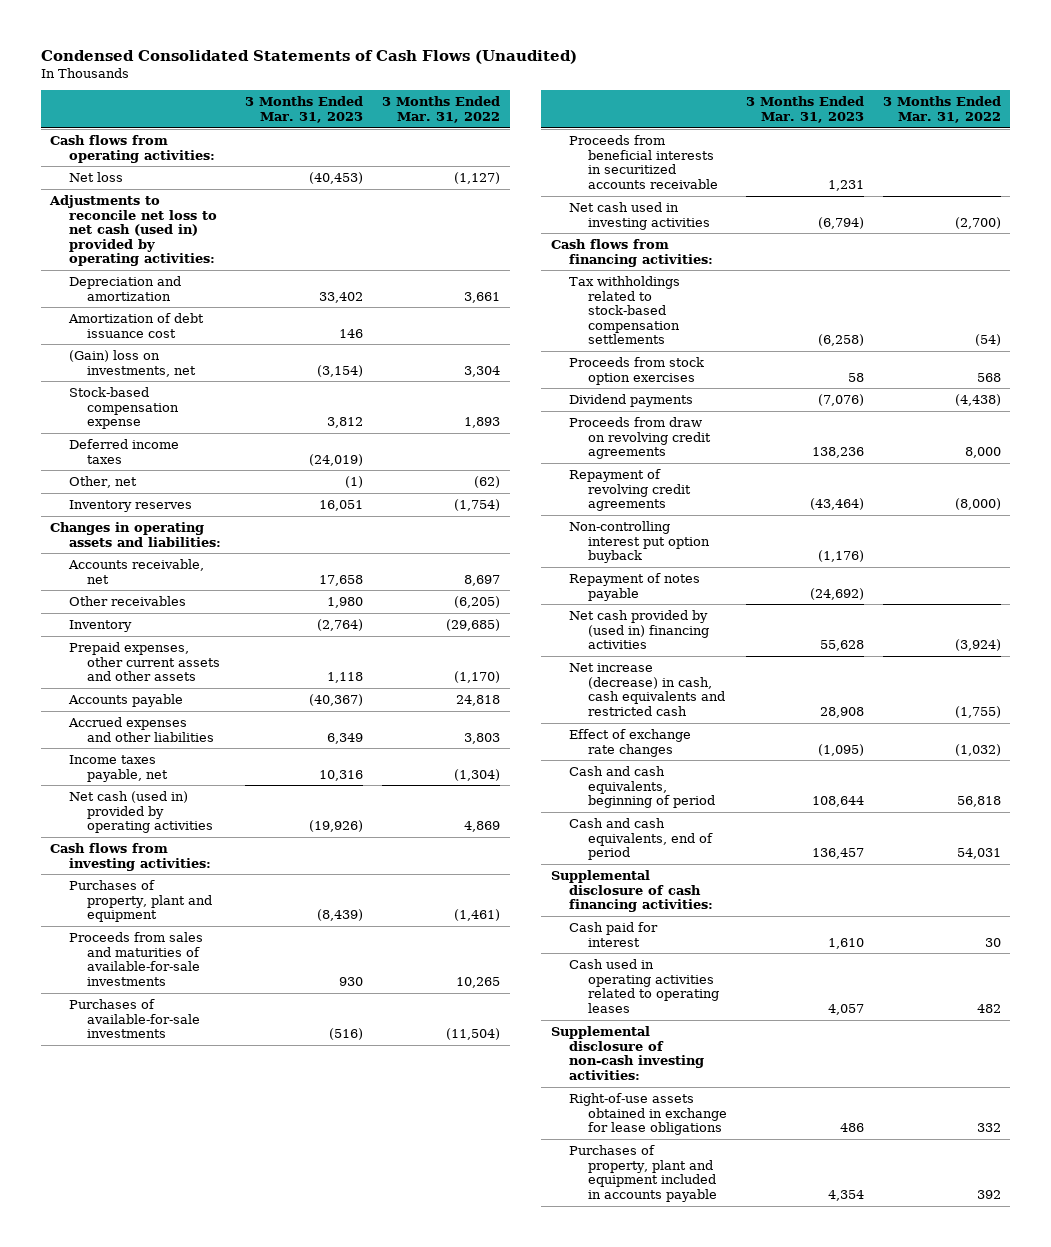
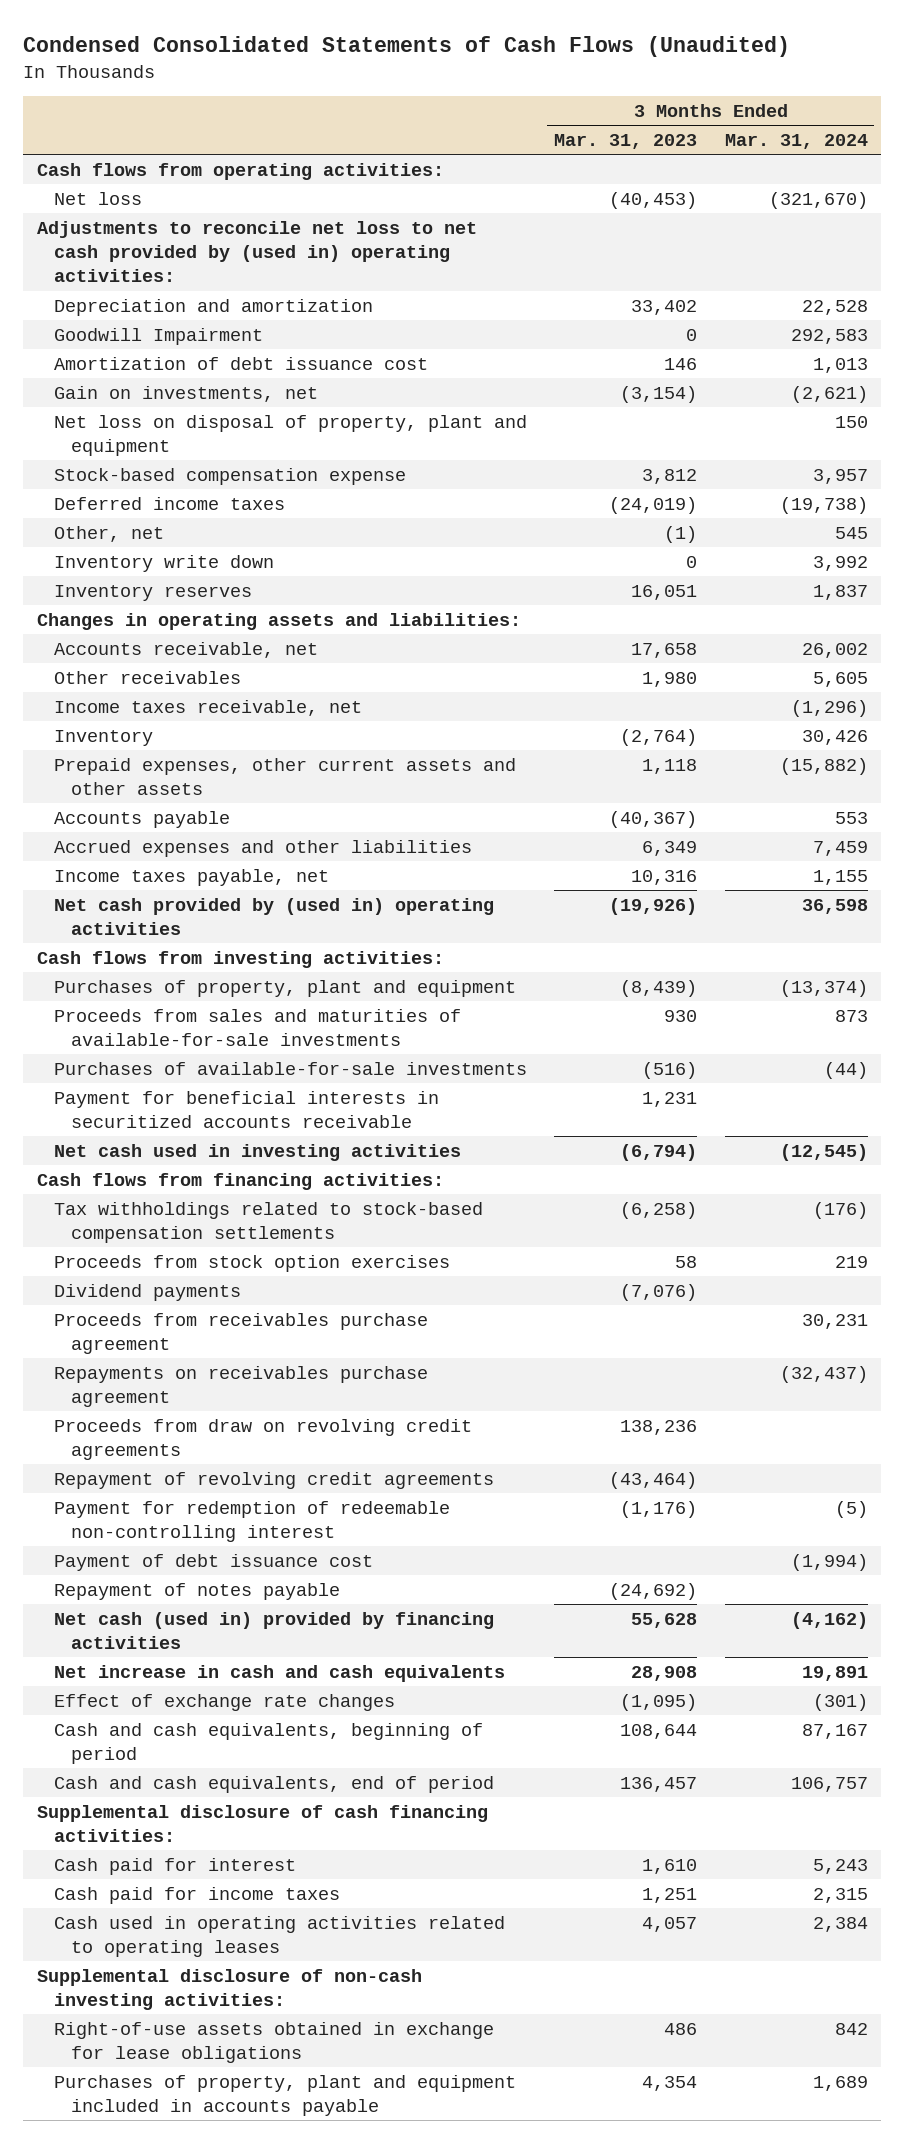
[382,96,501,123] 3 Months Ended Mar. 31, 2022 -> none
none -> [724,134,868,150] Mar. 31, 2024
[49,195,217,267] Adjustments to reconcile net loss to net cash (used in) provided by operating activities: -> [36,220,477,283] Adjustments to reconcile net loss to net cash provided by (used in) operating activities:
none -> [53,327,263,345] Goodwill Impairment
[68,350,197,377] (Gain) loss on investments, net -> [53,385,318,402] Gain on investments, net
none -> [53,414,527,456] Net loss on disposal of property, plant and equipment
none -> [53,554,274,572] Inventory write down
none -> [53,699,362,716] Income taxes receivable, net
[68,791,214,834] Net cash (used in) provided by operating activities -> [53,897,494,935] Net cash provided by (used in) operating activities
[569,135,718,189] Proceeds from beneficial interests in securitized accounts receivable -> [53,1090,439,1128] Payment for beneficial interests in securitized accounts receivable
none -> [53,1312,428,1354] Proceeds from receivables purchase agreement
none -> [53,1365,428,1407] Repayments on receivables purchase agreement
[569,521,710,564] Non-controlling interest put option buyback -> [53,1500,450,1542] Payment for redemption of redeemable non-controlling interest
none -> [53,1553,373,1571] Payment of debt issuance cost
[569,610,709,650] Net cash provided by (used in) financing activities -> [53,1611,494,1649] Net cash (used in) provided by financing activities
[569,663,725,716] Net increase (decrease) in cash, cash equivalents and restricted cash -> [53,1664,505,1682] Net increase in cash and cash equivalents
none -> [53,1886,340,1904] Cash paid for income taxes

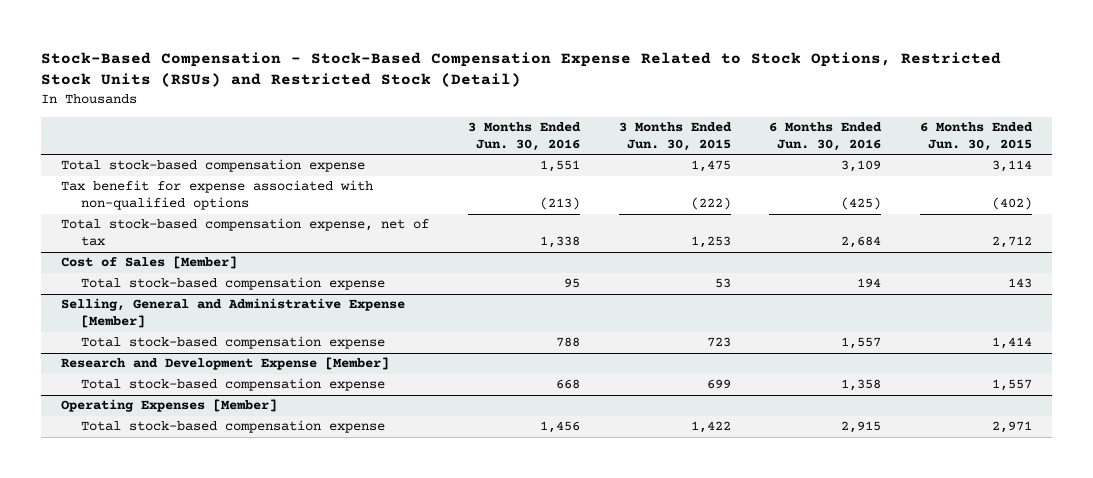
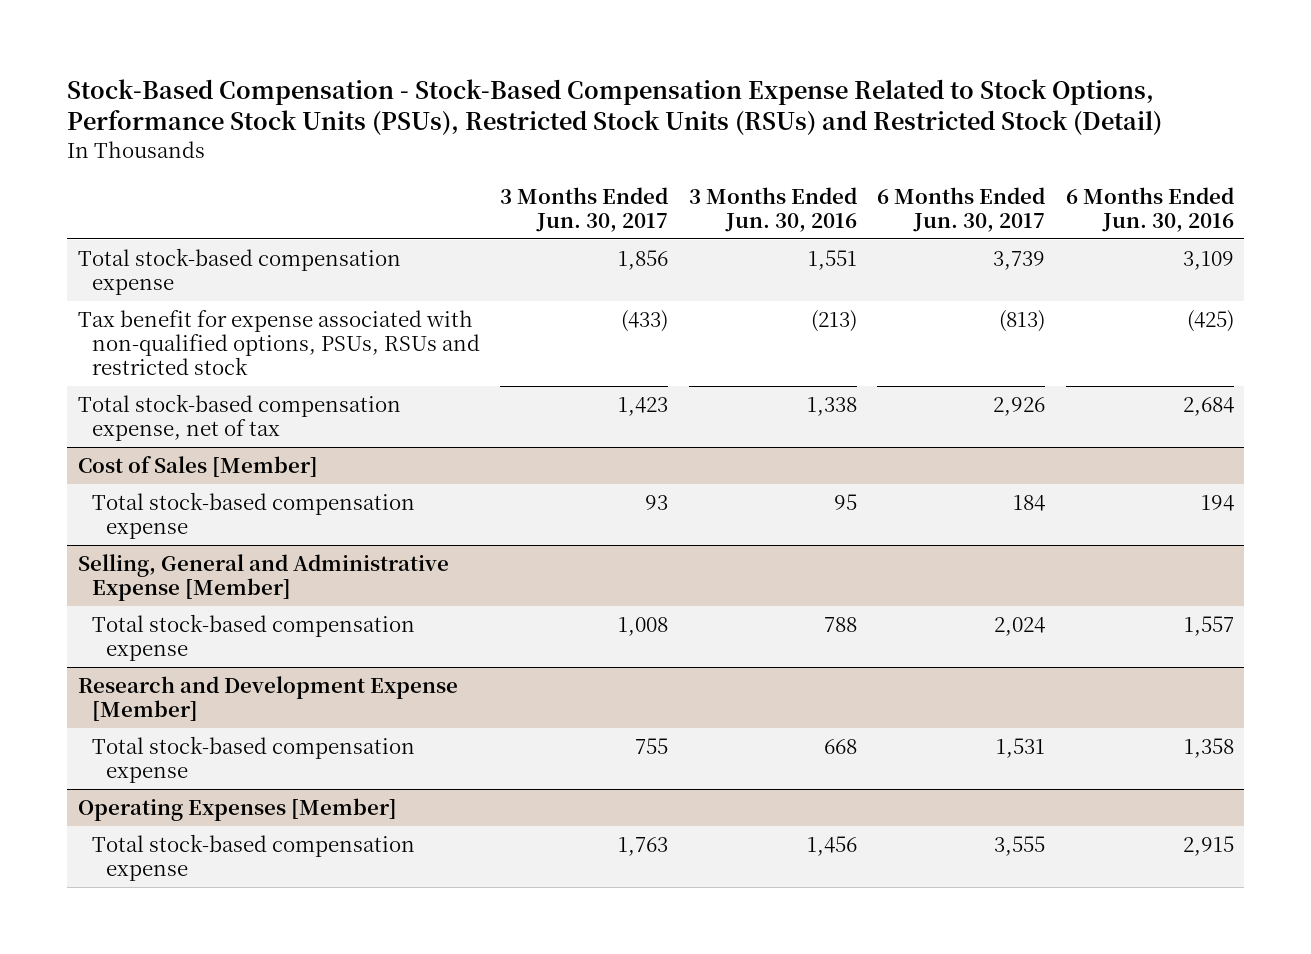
[41,51,1002,88] Stock-Based Compensation - Stock-Based Compensation Expense Related to Stock Options, Restricted Stock Units (RSUs) and Restricted Stock (Detail) -> [67,78,1163,136] Stock-Based Compensation - Stock-Based Compensation Expense Related to Stock Options, Performance Stock Units (PSUs), Restricted Stock Units (RSUs) and Restricted Stock (Detail)
[618,122,732,151] 3 Months Ended Jun. 30, 2015 -> none
[920,122,1034,151] 6 Months Ended Jun. 30, 2015 -> none
none -> [500,186,669,232] 3 Months Ended Jun. 30, 2017
none -> [877,186,1046,232] 6 Months Ended Jun. 30, 2017
[60,180,373,211] Tax benefit for expense associated with non-qualified options -> [77,309,481,375] Tax benefit for expense associated with non-qualified options, PSUs, RSUs and restricted stock

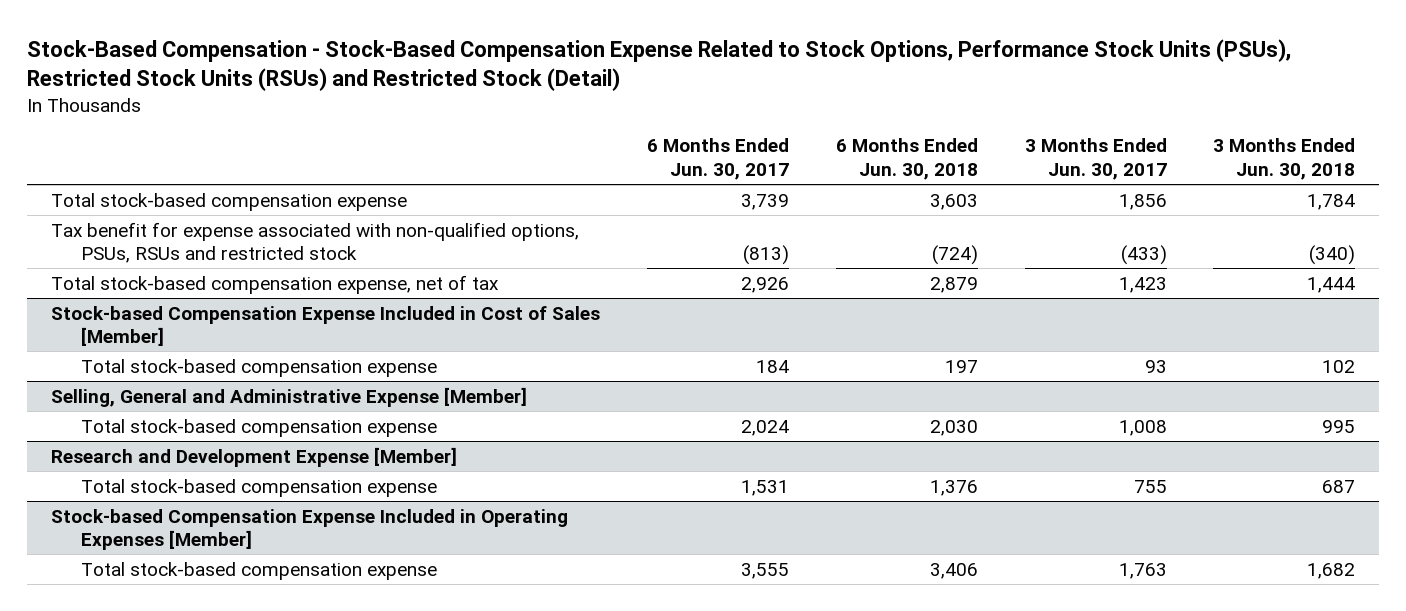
[688,186,857,232] 3 Months Ended Jun. 30, 2016 -> none
[1065,186,1234,232] 6 Months Ended Jun. 30, 2016 -> none
none -> [835,138,978,180] 6 Months Ended Jun. 30, 2018
none -> [1213,138,1356,180] 3 Months Ended Jun. 30, 2018
[77,455,318,477] Cost of Sales [Member] -> [50,305,600,347] Stock-based Compensation Expense Included in Cost of Sales [Member]
[77,797,397,821] Operating Expenses [Member] -> [50,508,568,551] Stock-based Compensation Expense Included in Operating Expenses [Member]

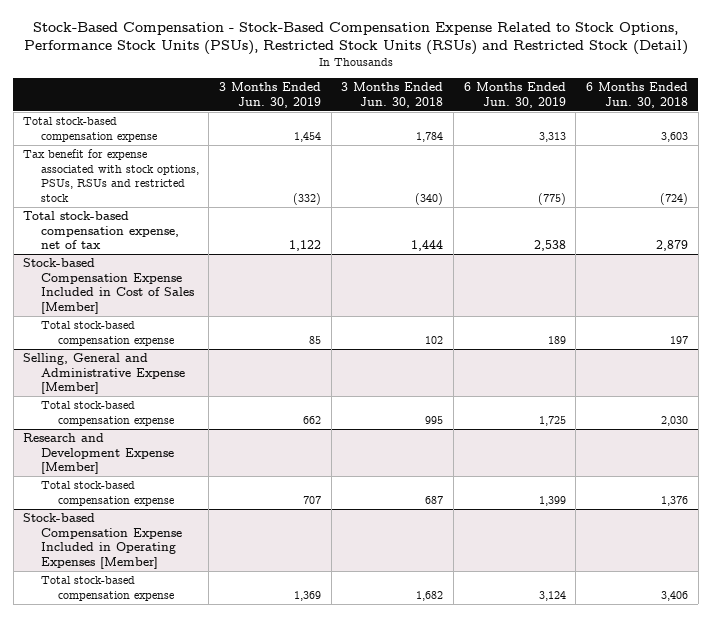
[646,138,789,180] 6 Months Ended Jun. 30, 2017 -> none
[1024,138,1167,180] 3 Months Ended Jun. 30, 2017 -> none
none -> [218,82,321,108] 3 Months Ended Jun. 30, 2019
none -> [463,82,566,108] 6 Months Ended Jun. 30, 2019
[50,221,579,264] Tax benefit for expense associated with non-qualified options, PSUs, RSUs and restricted stock -> [23,149,199,202] Tax benefit for expense associated with stock options, PSUs, RSUs and restricted stock

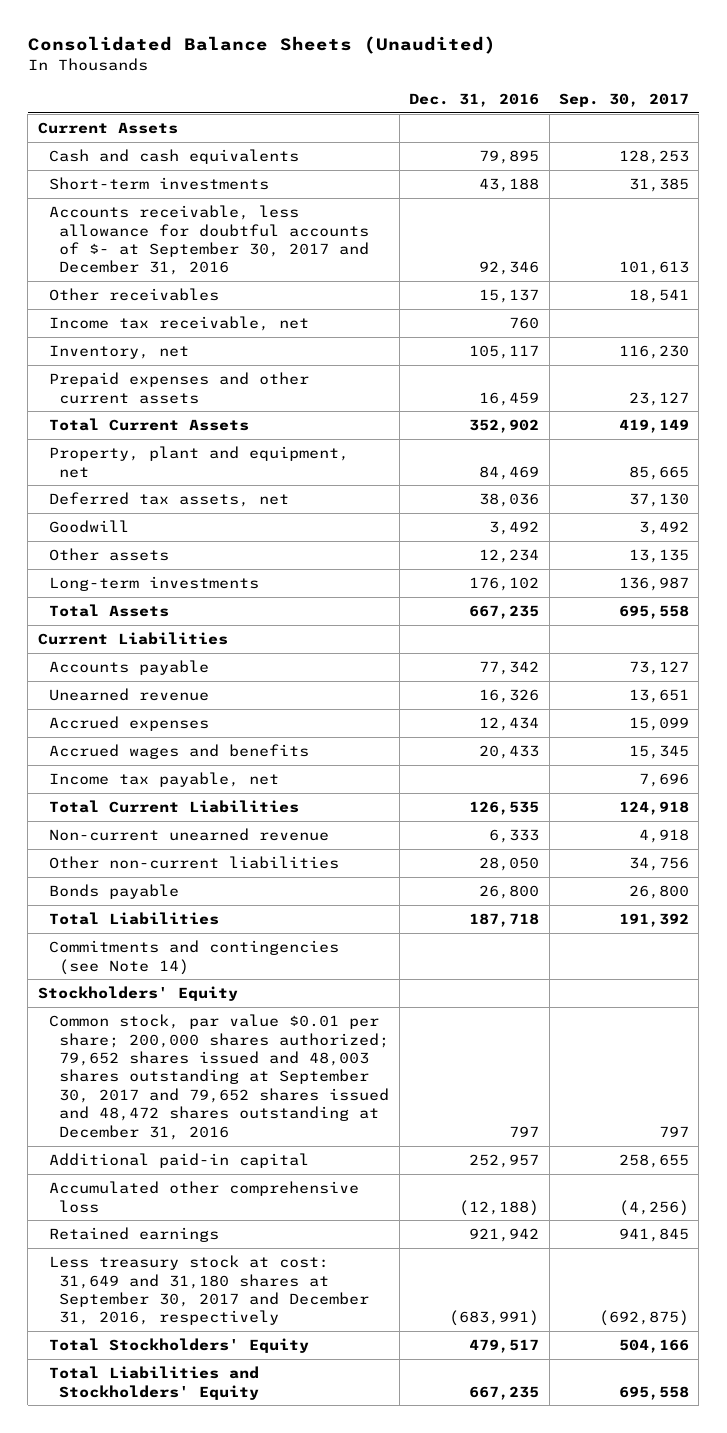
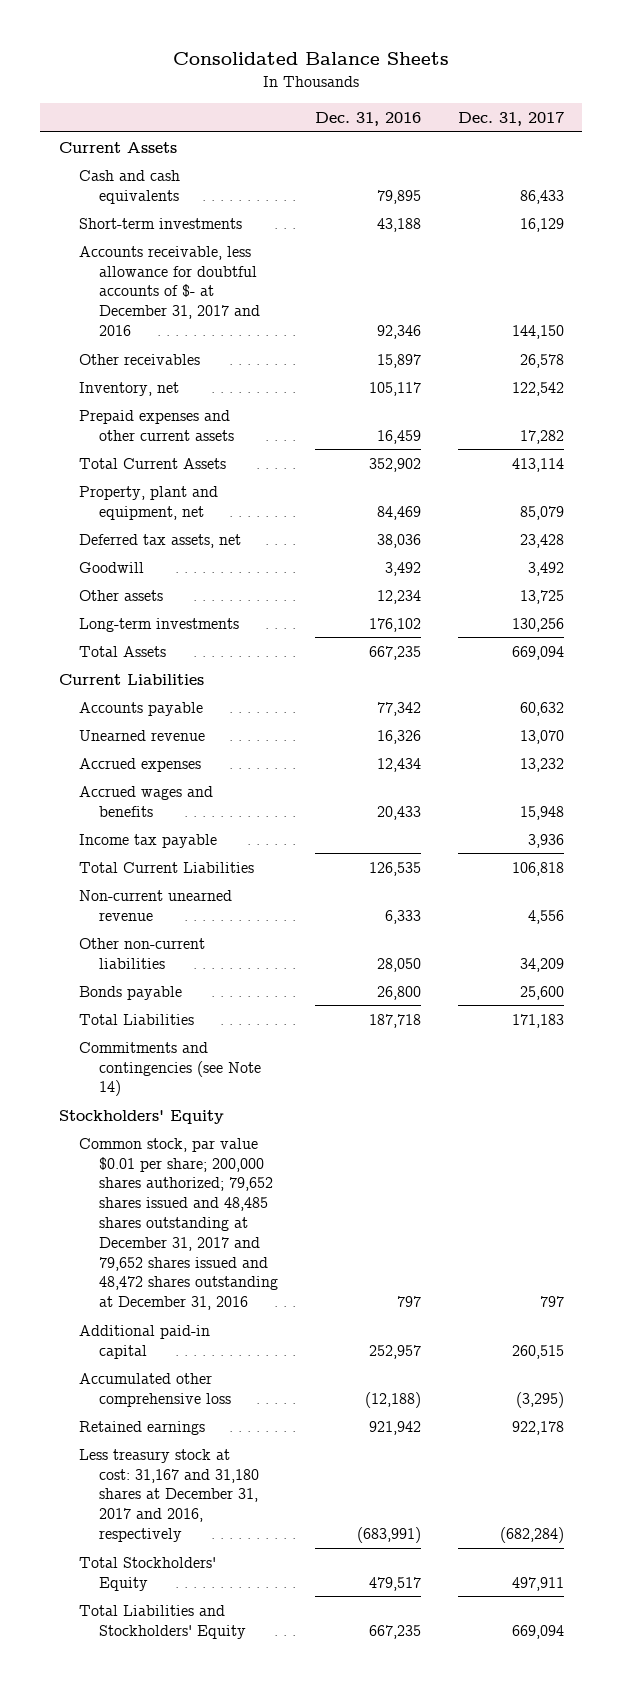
[27,36,496,55] Consolidated Balance Sheets (Unaudited) -> [173,52,450,66] Consolidated Balance Sheets
[559,92,690,107] Sep. 30, 2017 -> none
none -> [457,112,564,127] Dec. 31, 2017
[48,316,309,332] Income tax receivable, net -> none
[48,205,370,276] Accounts receivable, less allowance for doubtful accounts of $- at September 30, 2017 and December 31, 2016 -> [78,245,260,336] Accounts receivable, less allowance for doubtful accounts of $- at December 31, 2017 and 2016
[479,289,540,304] 15,137 -> [376,353,421,368] 15,897
[48,772,279,788] Income tax payable, net -> [78,833,217,848] Income tax payable
[48,1014,390,1140] Common stock, par value $0.01 per share; 200,000 shares authorized; 79,652 shares issued and 48,003 shares outstanding at September 30, 2017 and 79,652 shares issued and 48,472 shares outstanding at December 31, 2016 -> [78,1137,278,1311] Common stock, par value $0.01 per share; 200,000 shares authorized; 79,652 shares issued and 48,485 shares outstanding at December 31, 2017 and 79,652 shares issued and 48,472 shares outstanding at December 31, 2016
[48,1255,370,1326] Less treasury stock at cost: 31,649 and 31,180 shares at September 30, 2017 and December 31, 2016, respectively -> [78,1448,259,1542] Less treasury stock at cost: 31,167 and 31,180 shares at December 31, 2017 and 2016, respectively

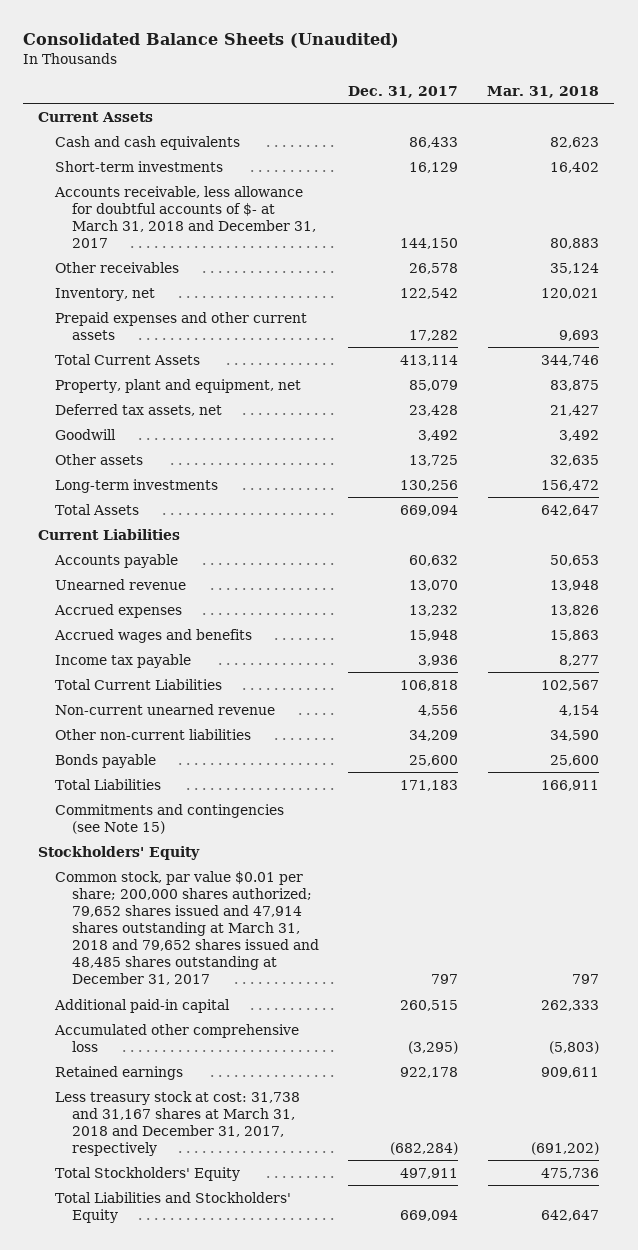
[173,52,450,66] Consolidated Balance Sheets -> [23,33,400,49] Consolidated Balance Sheets (Unaudited)
[314,112,421,127] Dec. 31, 2016 -> none
none -> [487,85,600,98] Mar. 31, 2018
[78,245,260,336] Accounts receivable, less allowance for doubtful accounts of $- at December 31, 2017 and 2016 -> [54,185,317,249] Accounts receivable, less allowance for doubtful accounts of $- at March 31, 2018 and December 31, 2017
[78,1041,261,1097] Commitments and contingencies (see Note 14) -> [55,803,285,834] Commitments and contingencies (see Note 15)
[78,1137,278,1311] Common stock, par value $0.01 per share; 200,000 shares authorized; 79,652 shares issued and 48,485 shares outstanding at December 31, 2017 and 79,652 shares issued and 48,472 shares outstanding at December 31, 2016 -> [55,870,320,986] Common stock, par value $0.01 per share; 200,000 shares authorized; 79,652 shares issued and 47,914 shares outstanding at March 31, 2018 and 79,652 shares issued and 48,485 shares outstanding at December 31, 2017
[78,1448,259,1542] Less treasury stock at cost: 31,167 and 31,180 shares at December 31, 2017 and 2016, respectively -> [55,1090,301,1157] Less treasury stock at cost: 31,738 and 31,167 shares at March 31, 2018 and December 31, 2017, respectively

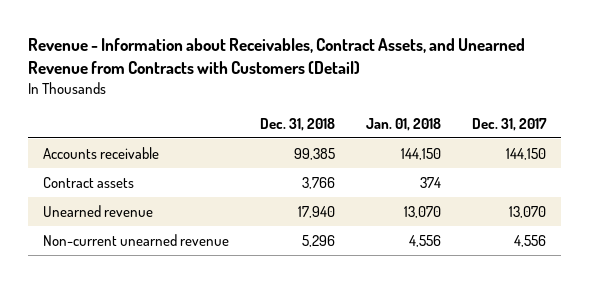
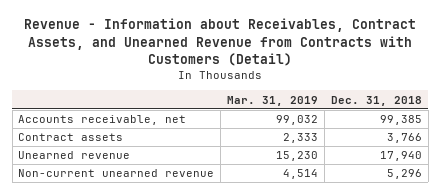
[365,117,441,131] Jan. 01, 2018 -> none
[471,117,547,131] Dec. 31, 2017 -> none
none -> [227,95,319,106] Mar. 31, 2019
[43,146,160,159] Accounts receivable -> [18,115,187,126] Accounts receivable, net

